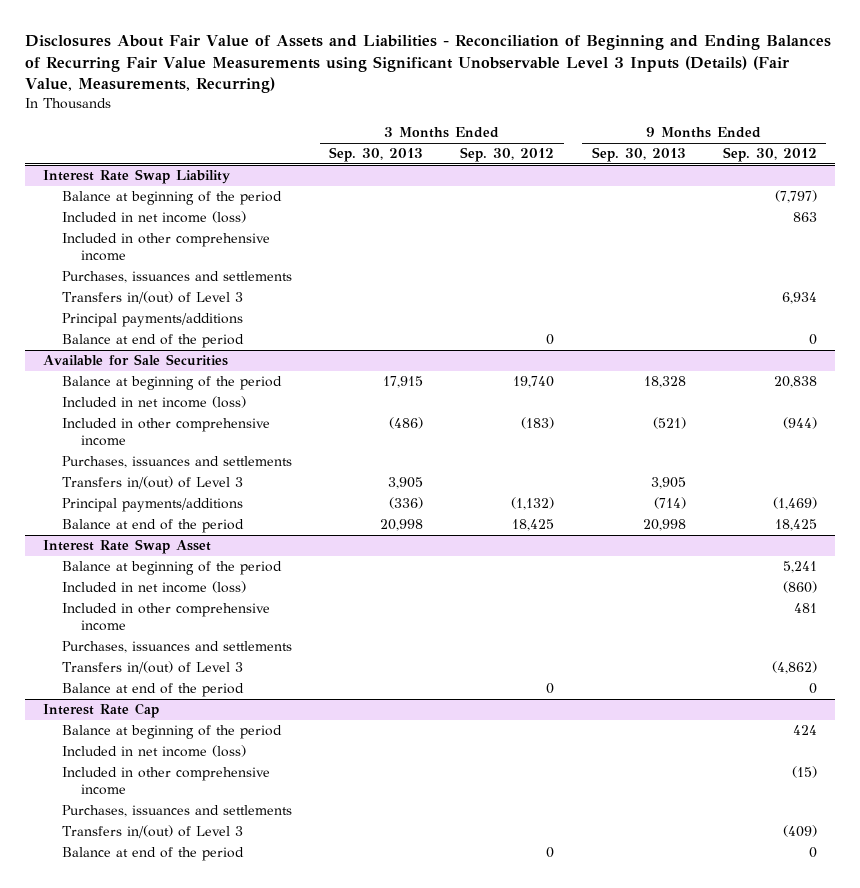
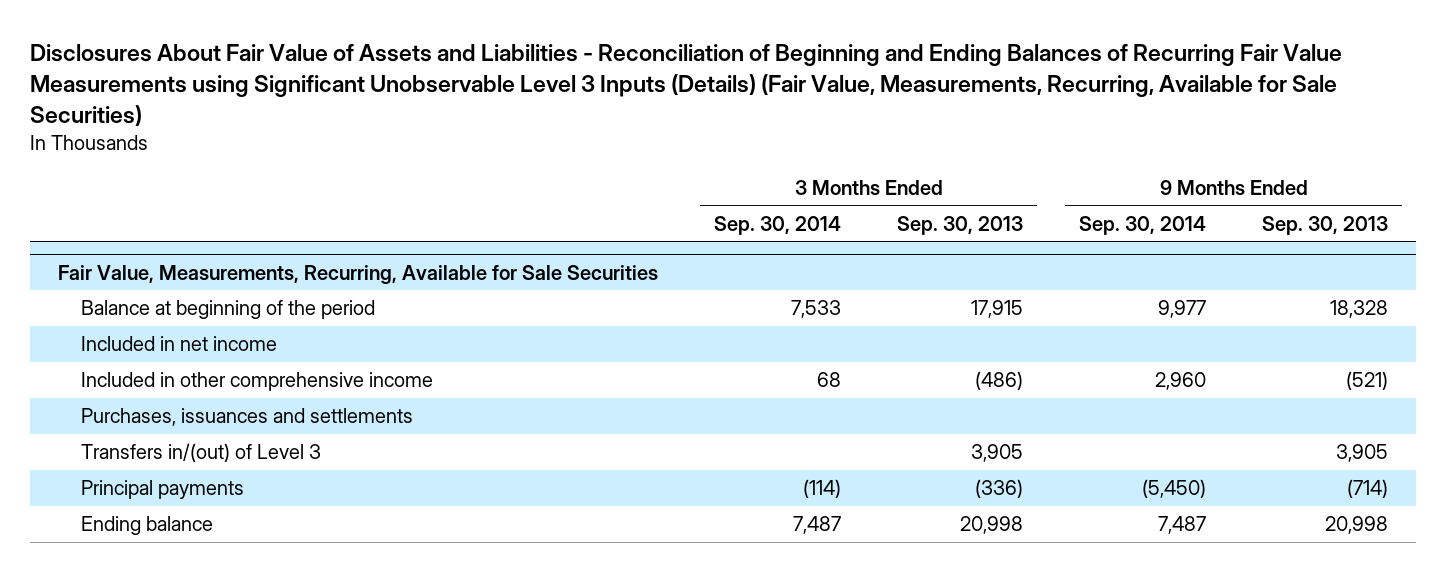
[24,35,831,94] Disclosures About Fair Value of Assets and Liabilities - Reconciliation of Beginning and Ending Balances of Recurring Fair Value Measurements using Significant Unobservable Level 3 Inputs (Details) (Fair Value, Measurements, Recurring) -> [30,44,1343,127] Disclosures About Fair Value of Assets and Liabilities - Reconciliation of Beginning and Ending Balances of Recurring Fair Value Measurements using Significant Unobservable Level 3 Inputs (Details) (Fair Value, Measurements, Recurring, Available for Sale Securities)
[460,147,555,163] Sep. 30, 2012 -> none
[722,147,817,163] Sep. 30, 2012 -> none
none -> [714,215,842,235] Sep. 30, 2014
none -> [1079,215,1207,235] Sep. 30, 2014
[43,169,231,185] Interest Rate Swap Liability -> none
[62,191,283,206] Balance at beginning of the period -> none
[62,211,247,224] Included in net income (loss) -> none
[62,233,271,261] Included in other comprehensive income -> none
[62,271,293,284] Purchases, issuances and settlements -> none
[62,291,244,305] Transfers in/(out) of Level 3 -> none
[62,313,244,328] Principal payments/additions -> none
[62,334,245,349] Balance at end of the period -> none
[43,354,229,367] Available for Sale Securities -> [58,264,659,284] Fair Value, Measurements, Recurring, Available for Sale Securities
[62,396,247,409] Included in net income (loss) -> [80,336,277,352] Included in net income
[43,539,212,555] Interest Rate Swap Asset -> none
[62,561,283,576] Balance at beginning of the period -> none
[62,581,247,594] Included in net income (loss) -> none
[62,603,271,631] Included in other comprehensive income -> none
[62,641,293,654] Purchases, issuances and settlements -> none
[62,661,244,675] Transfers in/(out) of Level 3 -> none
[62,683,245,698] Balance at end of the period -> none
[43,703,160,719] Interest Rate Cap -> none
[62,725,283,740] Balance at beginning of the period -> none
[62,745,247,758] Included in net income (loss) -> none
[62,767,271,795] Included in other comprehensive income -> none
[62,805,293,818] Purchases, issuances and settlements -> none
[62,825,244,839] Transfers in/(out) of Level 3 -> none
[62,847,245,862] Balance at end of the period -> none
[62,498,244,513] Principal payments/additions -> [80,480,244,500] Principal payments
[62,519,245,534] Balance at end of the period -> [80,516,213,536] Ending balance

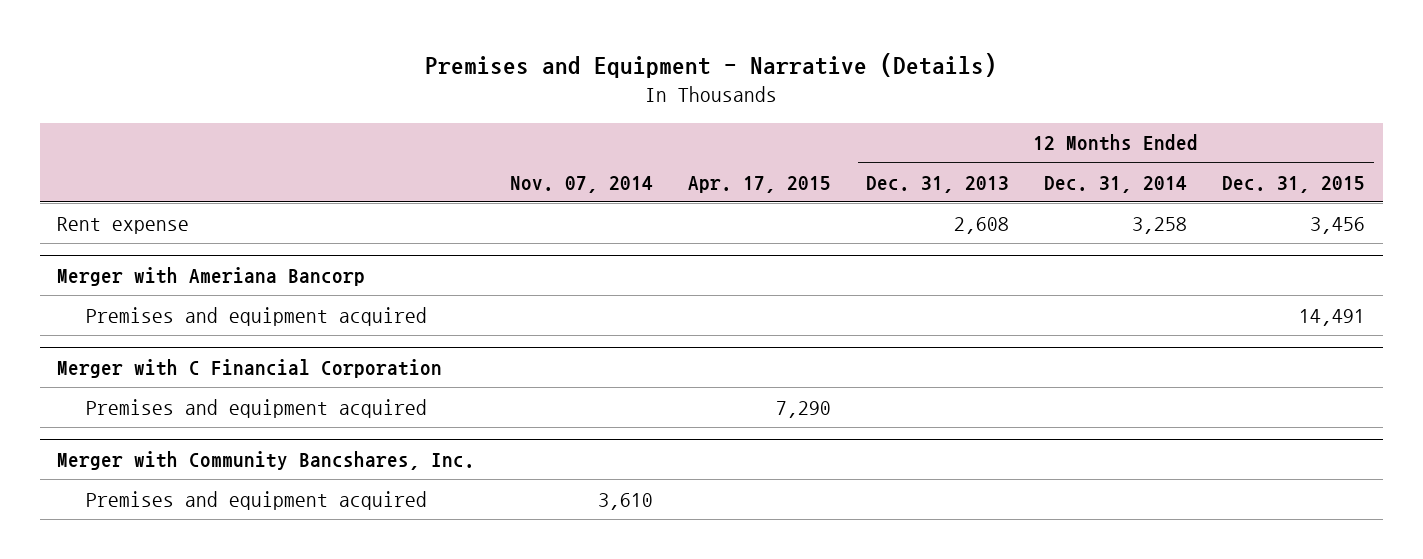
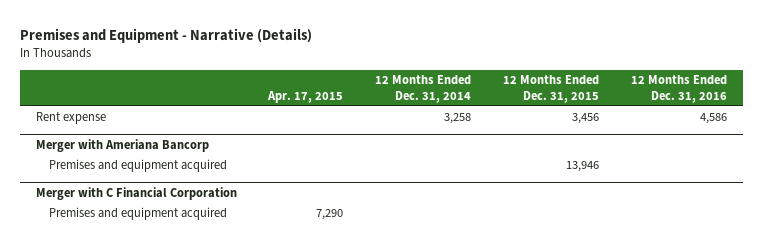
[510,175,654,193] Nov. 07, 2014 -> none
[866,175,1010,193] Dec. 31, 2013 -> none
none -> [630,74,727,103] 12 Months Ended Dec. 31, 2016
[1299,308,1366,326] 14,491 -> [565,161,599,173] 13,946
[57,451,476,471] Merger with Community Bancshares, Inc. -> none
[85,490,427,510] Premises and equipment acquired -> none

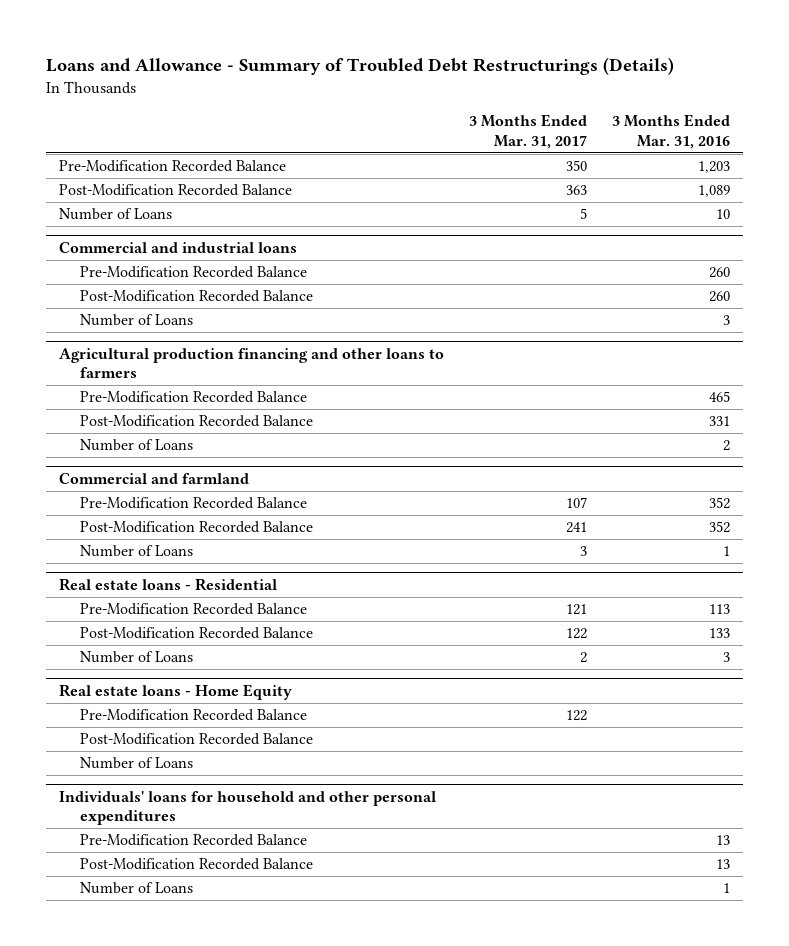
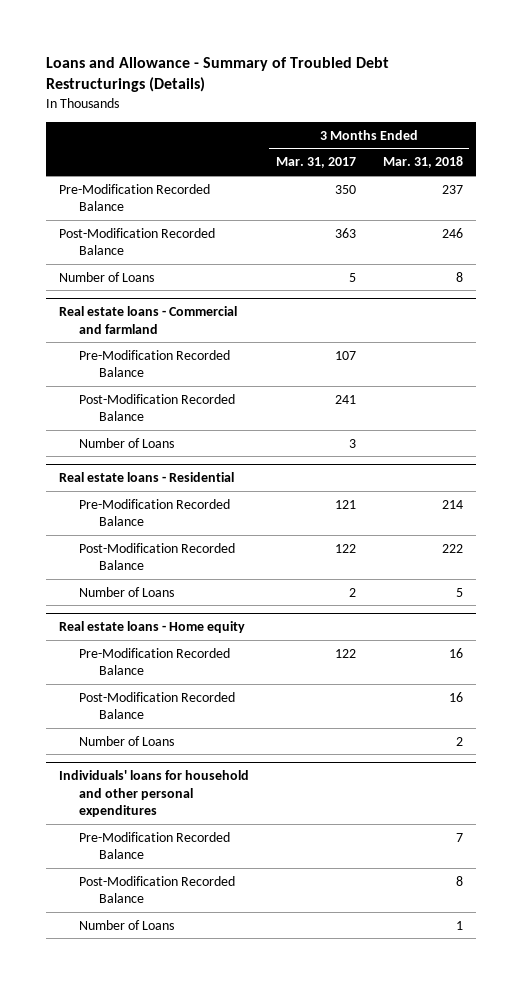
[612,114,731,149] 3 Months Ended Mar. 31, 2016 -> none
none -> [382,156,463,169] Mar. 31, 2018
[58,242,297,254] Commercial and industrial loans -> none
[80,266,308,279] Pre-Modification Recorded Balance -> none
[80,290,314,303] Post-Modification Recorded Balance -> none
[80,314,194,327] Number of Loans -> none
[58,348,444,379] Agricultural production financing and other loans to farmers -> none
[80,391,308,404] Pre-Modification Recorded Balance -> none
[80,415,314,428] Post-Modification Recorded Balance -> none
[80,439,194,452] Number of Loans -> none
[58,473,249,485] Commercial and farmland -> [59,306,238,334] Real estate loans - Commercial and farmland
[58,684,292,701] Real estate loans - Home Equity -> [59,621,246,634] Real estate loans - Home equity

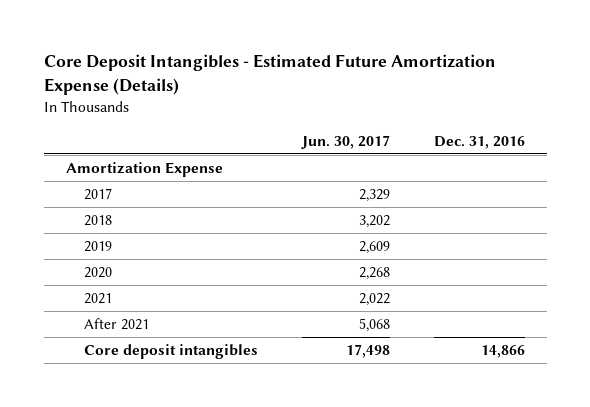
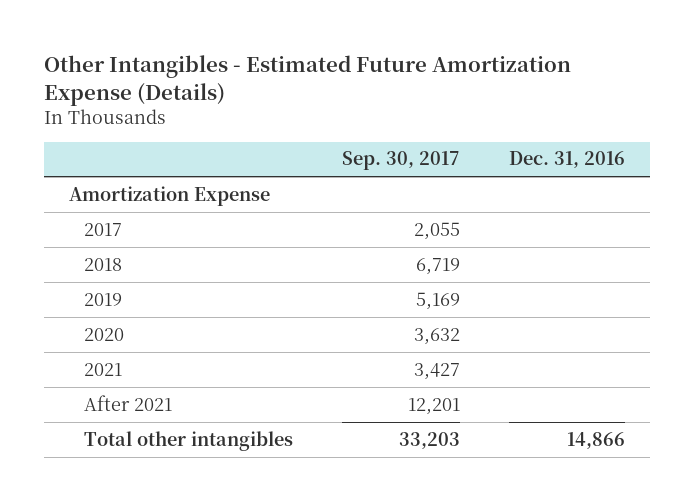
[43,54,496,96] Core Deposit Intangibles - Estimated Future Amortization Expense (Details) -> [44,54,572,106] Other Intangibles - Estimated Future Amortization Expense (Details)
[300,134,390,149] Jun. 30, 2017 -> none
none -> [342,151,461,171] Sep. 30, 2017
[84,344,259,360] Core deposit intangibles -> [84,430,294,451] Total other intangibles

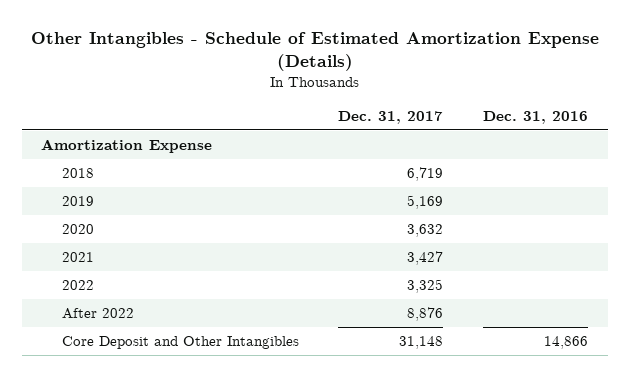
[44,54,572,106] Other Intangibles - Estimated Future Amortization Expense (Details) -> [30,32,599,72] Other Intangibles - Schedule of Estimated Amortization Expense (Details)
[342,151,461,171] Sep. 30, 2017 -> none
none -> [338,110,444,124] Dec. 31, 2017
[84,222,123,236] 2017 -> none
none -> [61,280,94,291] 2022
[84,394,173,411] After 2021 -> [61,308,134,320] After 2022
[84,430,294,451] Total other intangibles -> [61,336,299,350] Core Deposit and Other Intangibles

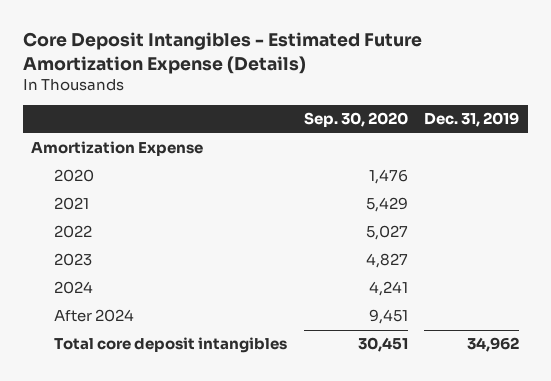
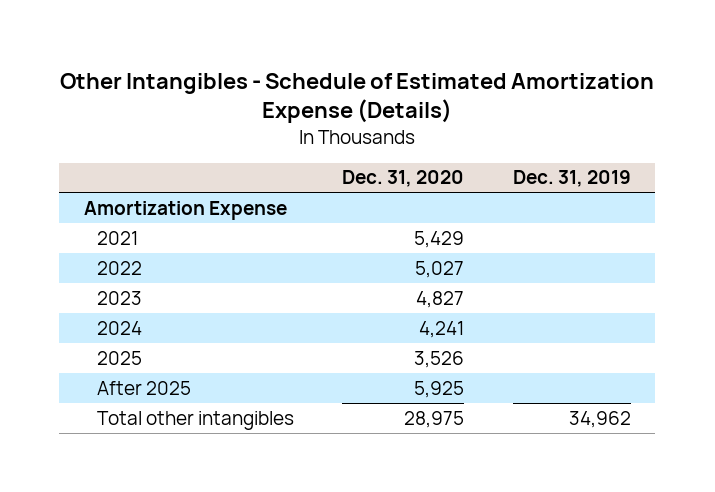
[22,32,422,74] Core Deposit Intangibles - Estimated Future Amortization Expense (Details) -> [60,72,655,124] Other Intangibles - Schedule of Estimated Amortization Expense (Details)
[303,112,408,128] Sep. 30, 2020 -> none
none -> [342,170,465,188] Dec. 31, 2020
[54,169,95,183] 2020 -> none
[54,309,135,323] After 2024 -> none
none -> [96,350,142,365] 2025
none -> [96,380,191,395] After 2025
[54,337,288,354] Total core deposit intangibles -> [96,410,294,430] Total other intangibles

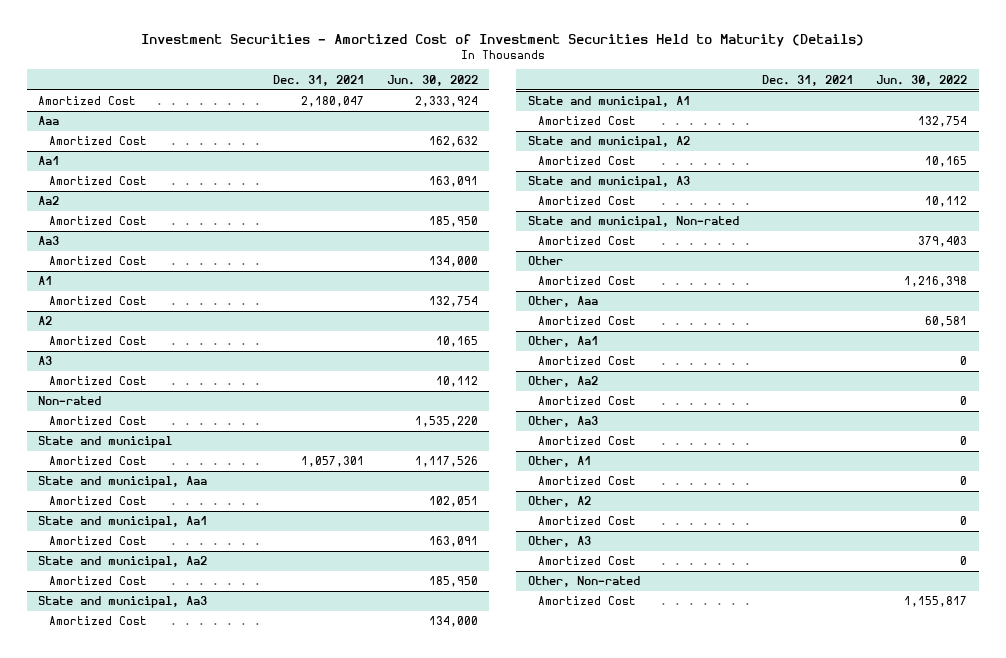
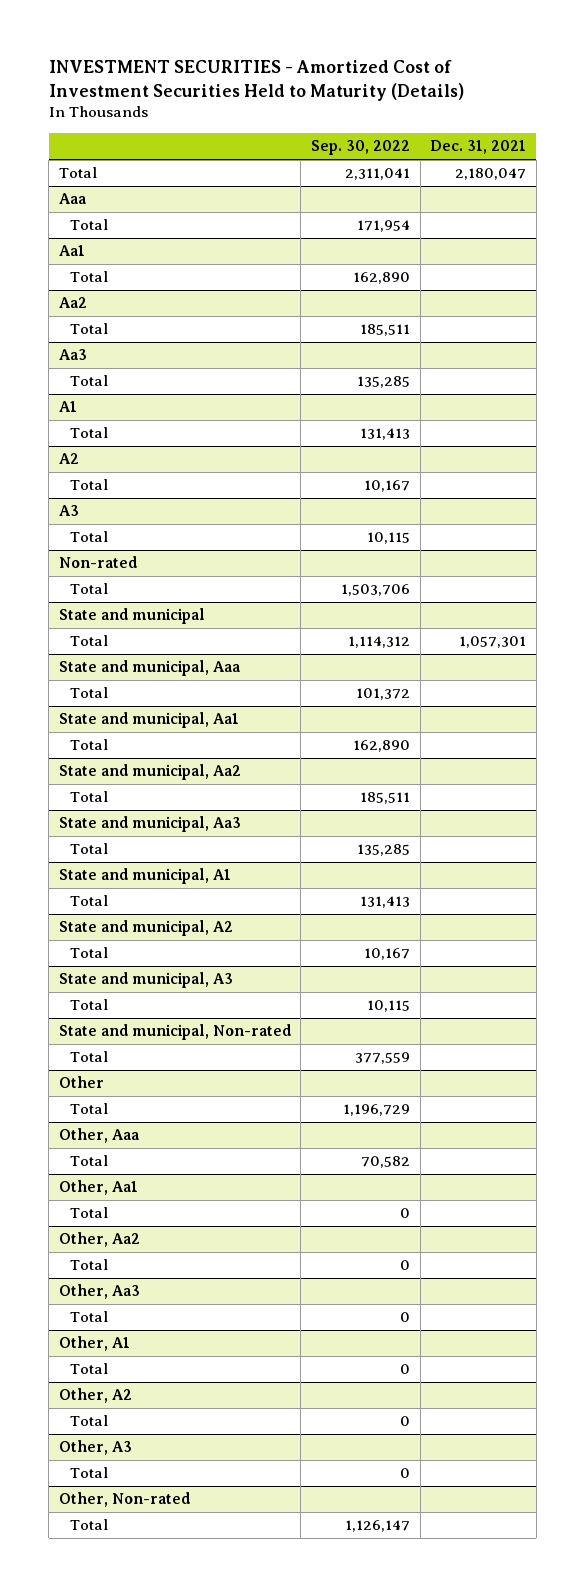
[140,33,864,47] Investment Securities - Amortized Cost of Investment Securities Held to Maturity (Details) -> [48,59,464,101] INVESTMENT SECURITIES - Amortized Cost of Investment Securities Held to Maturity (Details)
[386,74,478,86] Jun. 30, 2022 -> none
none -> [311,140,411,156] Sep. 30, 2022
[38,96,137,106] Amortized Cost -> [58,167,97,179] Total
[48,136,147,146] Amortized Cost -> [69,219,108,231] Total
[48,176,147,186] Amortized Cost -> [69,271,108,283] Total
[48,216,147,226] Amortized Cost -> [69,323,108,335] Total
[48,256,147,266] Amortized Cost -> [69,375,108,387] Total
[48,296,147,306] Amortized Cost -> [69,427,108,439] Total
[48,336,147,346] Amortized Cost -> [69,479,108,491] Total
[48,376,147,386] Amortized Cost -> [69,531,108,543] Total
[48,416,147,426] Amortized Cost -> [69,583,108,595] Total
[48,456,147,466] Amortized Cost -> [69,635,108,647] Total
[48,496,147,506] Amortized Cost -> [69,687,108,699] Total
[48,536,147,546] Amortized Cost -> [69,739,108,751] Total
[48,576,147,586] Amortized Cost -> [69,791,108,803] Total
[48,616,147,626] Amortized Cost -> [69,843,108,855] Total
[538,116,637,126] Amortized Cost -> [69,895,108,907] Total
[538,156,637,166] Amortized Cost -> [69,947,108,959] Total
[538,196,637,206] Amortized Cost -> [69,999,108,1011] Total
[538,236,637,246] Amortized Cost -> [69,1051,108,1063] Total
[538,276,637,286] Amortized Cost -> [69,1103,108,1115] Total
[538,316,637,326] Amortized Cost -> [69,1155,108,1167] Total
[538,356,637,366] Amortized Cost -> [69,1207,108,1219] Total
[538,396,637,406] Amortized Cost -> [69,1259,108,1271] Total
[538,436,637,446] Amortized Cost -> [69,1311,108,1323] Total
[538,476,637,486] Amortized Cost -> [69,1363,108,1375] Total
[538,516,637,526] Amortized Cost -> [69,1415,108,1427] Total
[538,556,637,566] Amortized Cost -> [69,1467,108,1479] Total
[538,596,637,606] Amortized Cost -> [69,1519,108,1531] Total

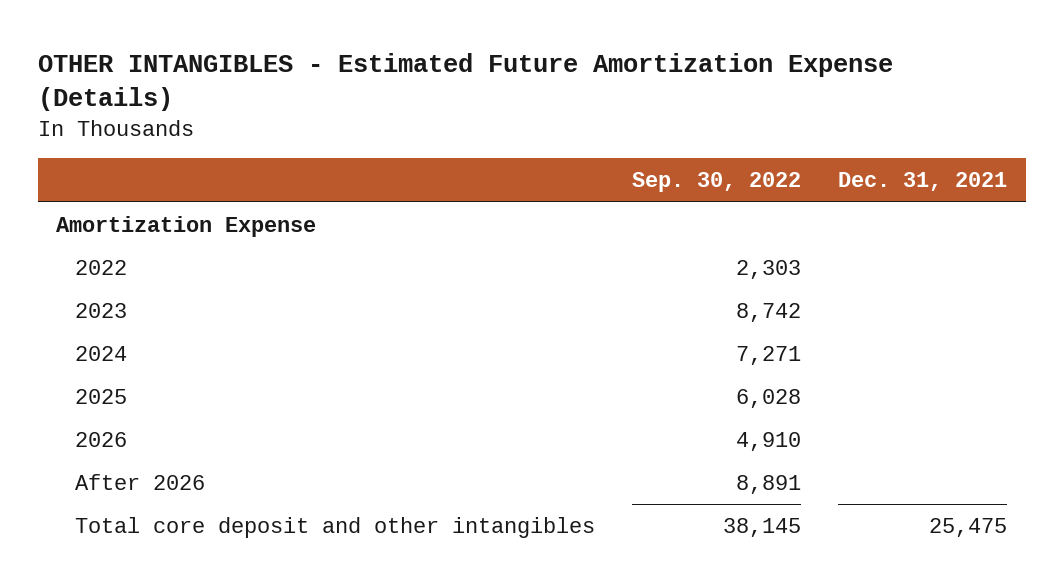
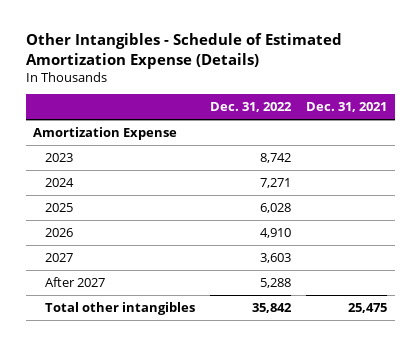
[37,53,893,112] OTHER INTANGIBLES - Estimated Future Amortization Expense (Details) -> [25,33,342,69] Other Intangibles - Schedule of Estimated Amortization Expense (Details)
[632,172,802,193] Sep. 30, 2022 -> none
none -> [209,102,292,113] Dec. 31, 2022
[74,260,127,276] 2022 -> none
[74,474,205,491] After 2026 -> none
none -> [44,252,73,262] 2027
none -> [44,276,105,287] After 2027
[74,517,595,539] Total core deposit and other intangibles -> [44,301,195,315] Total other intangibles

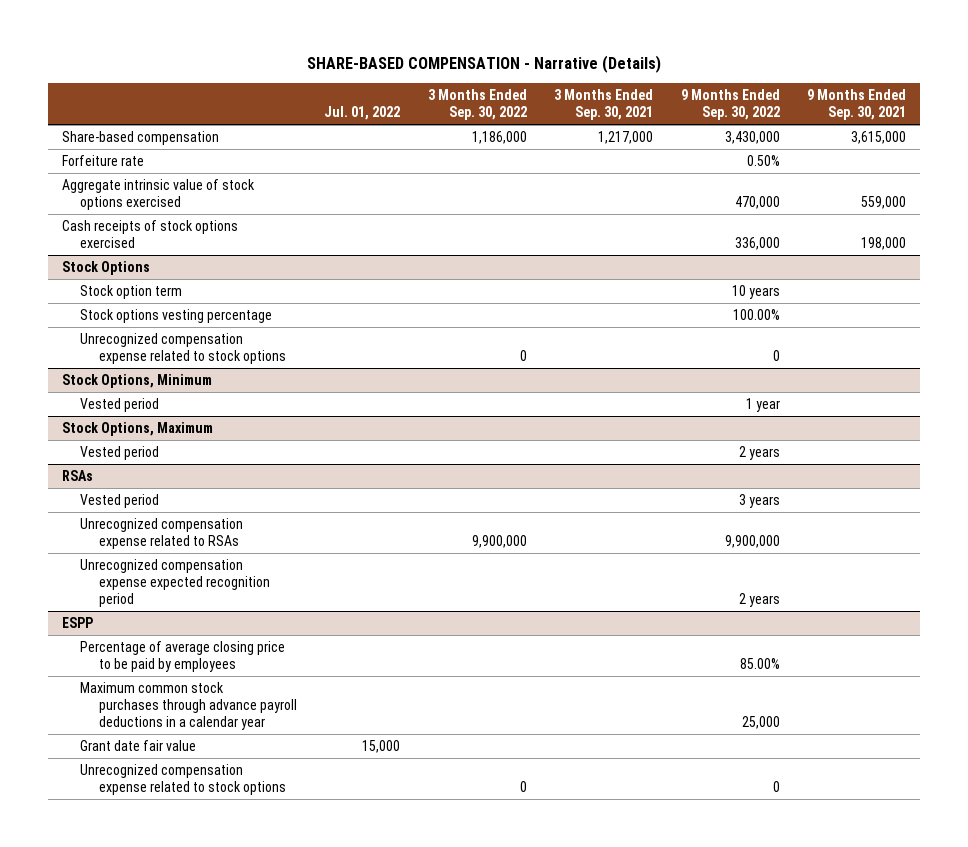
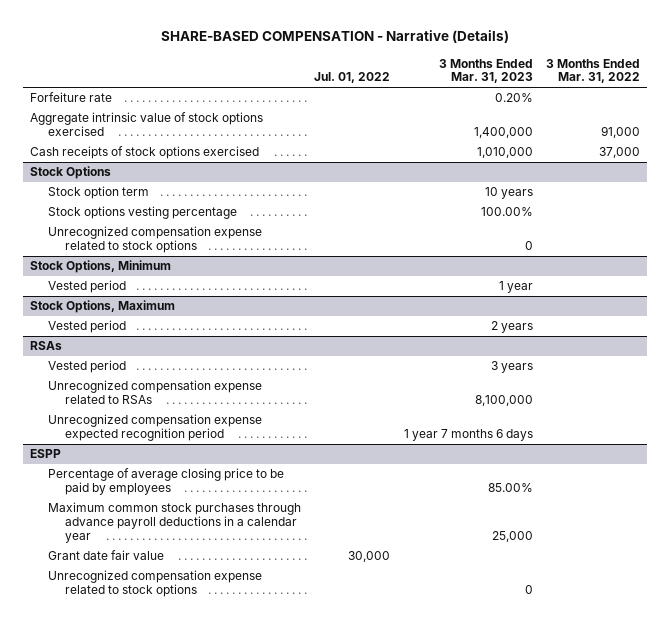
[427,89,527,121] 3 Months Ended Sep. 30, 2022 -> none
[554,89,654,121] 3 Months Ended Sep. 30, 2021 -> none
[680,89,780,121] 9 Months Ended Sep. 30, 2022 -> none
[807,89,907,121] 9 Months Ended Sep. 30, 2021 -> none
none -> [438,58,533,84] 3 Months Ended Mar. 31, 2023
none -> [546,58,641,84] 3 Months Ended Mar. 31, 2022
[61,130,219,145] Share-based compensation -> none
[362,739,401,753] 15,000 -> [348,551,391,563] 30,000

